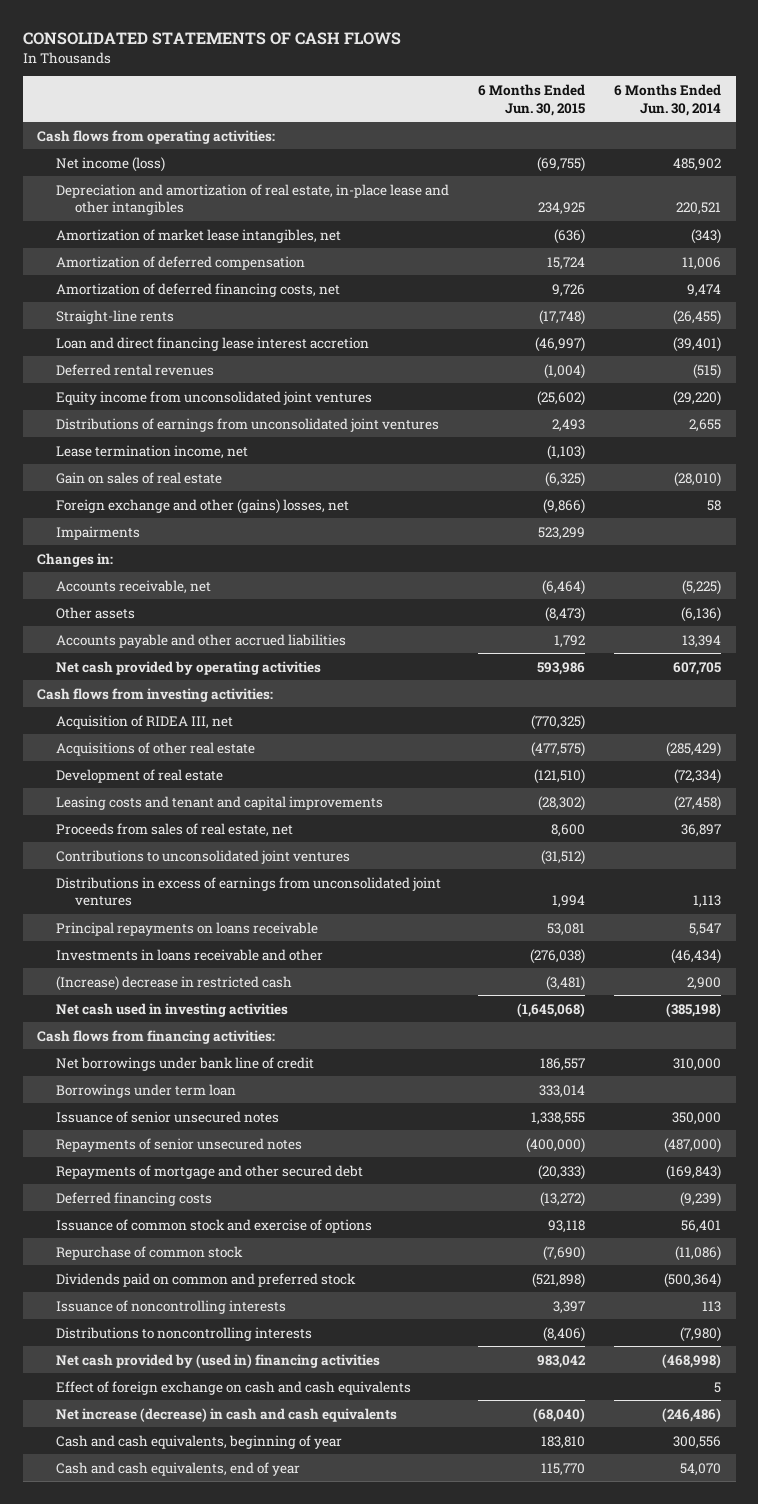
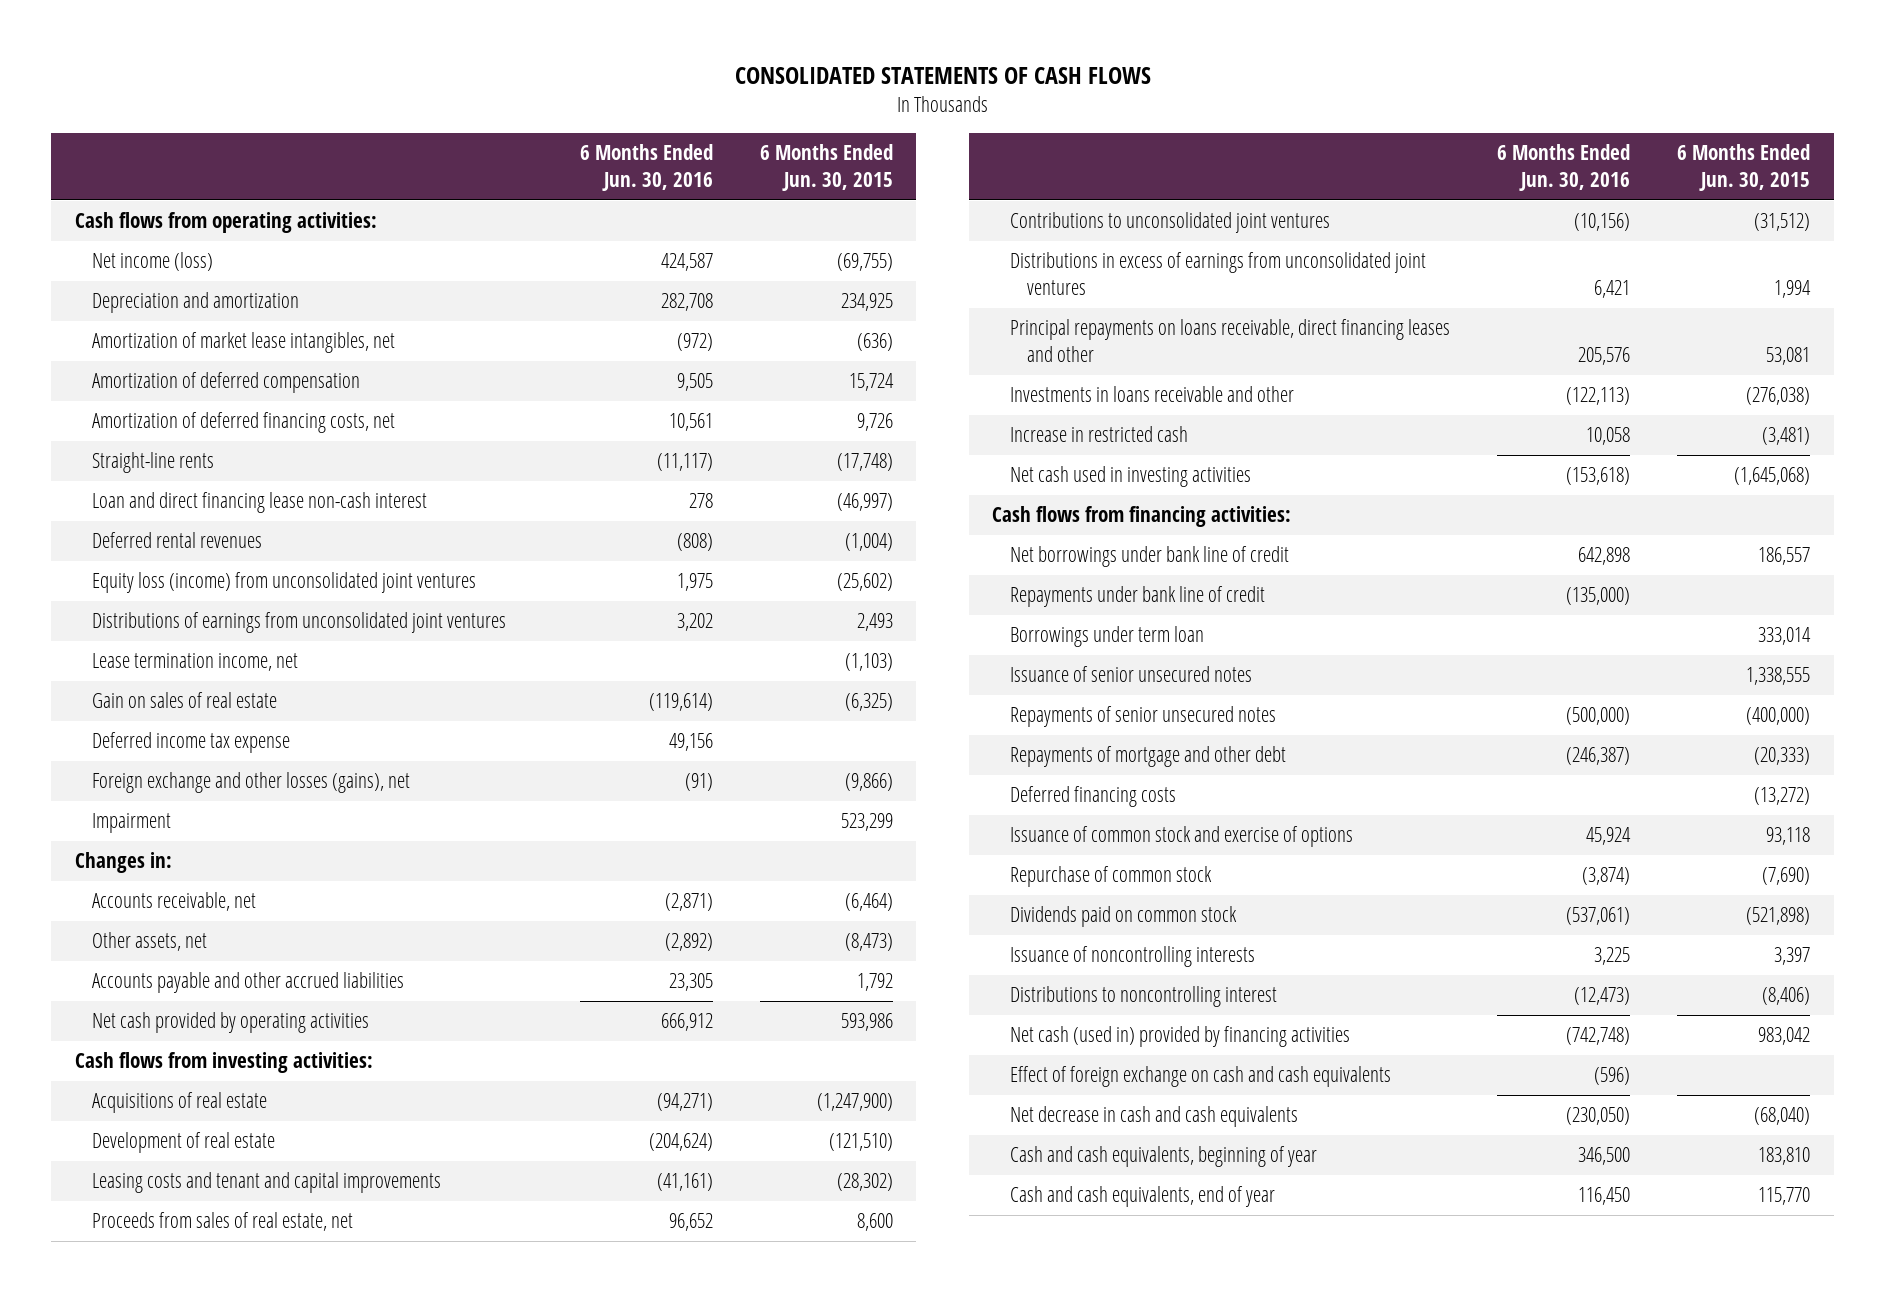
[614,83,722,116] 6 Months Ended Jun. 30, 2014 -> none
none -> [579,144,713,192] 6 Months Ended Jun. 30, 2016
[55,183,449,216] Depreciation and amortization of real estate, in-place lease and other intangibles -> [92,292,300,314] Depreciation and amortization
[55,336,369,351] Loan and direct financing lease interest accretion -> [92,492,428,514] Loan and direct financing lease non-cash interest
[55,390,372,405] Equity income from unconsolidated joint ventures -> [92,572,477,594] Equity loss (income) from unconsolidated joint ventures
none -> [92,732,291,754] Deferred income tax expense
[55,498,349,514] Foreign exchange and other (gains) losses, net -> [92,772,411,794] Foreign exchange and other losses (gains), net
[55,525,140,540] Impairments -> [92,813,172,834] Impairment
[55,606,135,619] Other assets -> [92,932,208,952] Other assets, net
[55,714,233,729] Acquisition of RIDEA III, net -> none
[55,741,255,756] Acquisitions of other real estate -> [92,1092,268,1114] Acquisitions of real estate
[530,741,585,757] (477,575) -> [816,1093,893,1112] (1,247,900)
[55,921,318,936] Principal repayments on loans receivable -> [1009,319,1450,363] Principal repayments on loans receivable, direct financing leases and other
[55,975,292,991] (Increase) decrease in restricted cash -> [1009,426,1188,443] Increase in restricted cash
none -> [1009,586,1265,608] Repayments under bank line of credit
[55,1164,363,1179] Repayments of mortgage and other secured debt -> [1009,746,1286,768] Repayments of mortgage and other debt
[55,1272,356,1287] Dividends paid on common and preferred stock -> [1009,906,1237,928] Dividends paid on common stock
[55,1326,312,1341] Distributions to noncontrolling interests -> [1009,986,1277,1008] Distributions to noncontrolling interest
[55,1353,380,1368] Net cash provided by (used in) financing activities -> [1009,1026,1350,1048] Net cash (used in) provided by financing activities
[55,1407,397,1422] Net increase (decrease) in cash and cash equivalents -> [1009,1106,1298,1128] Net decrease in cash and cash equivalents

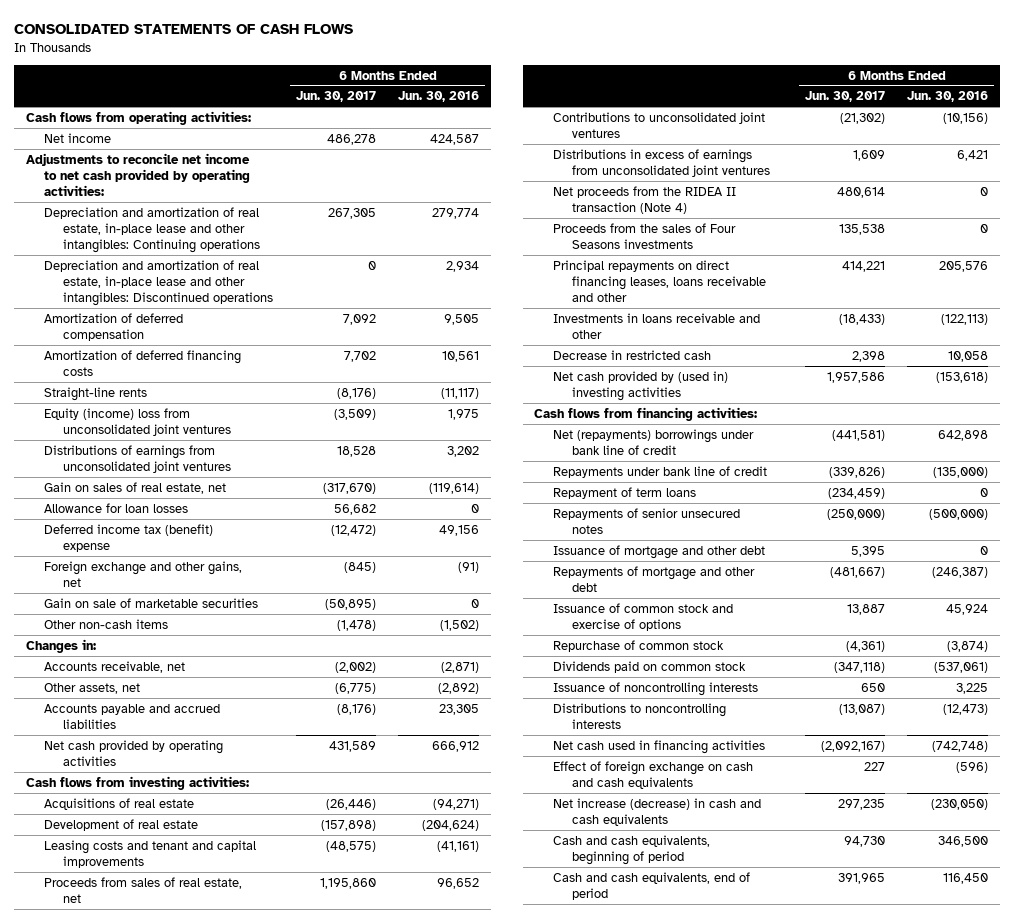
[759,144,893,192] 6 Months Ended Jun. 30, 2015 -> none
none -> [295,91,376,103] Jun. 30, 2017
[92,332,396,354] Amortization of market lease intangibles, net -> none
[92,252,214,272] Net income (loss) -> [44,132,112,143] Net income
none -> [25,152,251,197] Adjustments to reconcile net income to net cash provided by operating activities:
[92,292,300,314] Depreciation and amortization -> [44,206,261,254] Depreciation and amortization of real estate, in-place lease and other intangibles: Continuing operations
[660,293,713,312] 282,708 -> [432,207,480,219] 279,774
none -> [44,259,274,307] Depreciation and amortization of real estate, in-place lease and other intangibles: Discontinued operations
[92,412,396,434] Amortization of deferred financing costs, net -> [44,349,242,376] Amortization of deferred financing costs
[92,492,428,514] Loan and direct financing lease non-cash interest -> none
[92,532,263,549] Deferred rental revenues -> none
[92,572,477,594] Equity loss (income) from unconsolidated joint ventures -> [44,407,232,436] Equity (income) loss from unconsolidated joint ventures
[92,653,299,672] Lease termination income, net -> none
[92,813,172,834] Impairment -> none
[92,692,278,709] Gain on sales of real estate -> [44,481,227,494] Gain on sales of real estate, net
none -> [44,502,189,513] Allowance for loan losses
[92,732,291,754] Deferred income tax expense -> [44,523,214,552] Deferred income tax (benefit) expense
[92,772,411,794] Foreign exchange and other losses (gains), net -> [44,560,243,587] Foreign exchange and other gains, net
none -> [44,597,259,608] Gain on sale of marketable securities
none -> [44,618,169,629] Other non-cash items
[92,972,405,994] Accounts payable and other accrued liabilities -> [44,703,221,729] Accounts payable and accrued liabilities
none -> [553,185,737,214] Net proceeds from the RIDEA II transaction (Note 4)
none -> [553,222,737,249] Proceeds from the sales of Four Seasons investments
[1009,319,1450,363] Principal repayments on loans receivable, direct financing leases and other -> [553,259,767,303] Principal repayments on direct financing leases, loans receivable and other
[1009,426,1188,443] Increase in restricted cash -> [553,349,712,360] Decrease in restricted cash
[1009,466,1251,488] Net cash used in investing activities -> [553,370,729,401] Net cash provided by (used in) investing activities
[1009,546,1289,568] Net borrowings under bank line of credit -> [553,428,755,455] Net (repayments) borrowings under bank line of credit
[1009,626,1204,648] Borrowings under term loan -> none
[1009,666,1252,683] Issuance of senior unsecured notes -> none
none -> [553,486,697,499] Repayment of term loans
none -> [553,544,766,559] Issuance of mortgage and other debt
[1009,786,1176,808] Deferred financing costs -> none
[1009,986,1277,1008] Distributions to noncontrolling interest -> [553,702,727,729] Distributions to noncontrolling interests
[1009,1026,1350,1048] Net cash (used in) provided by financing activities -> [553,739,766,754] Net cash used in financing activities
[1009,1106,1298,1128] Net decrease in cash and cash equivalents -> [553,797,762,826] Net increase (decrease) in cash and cash equivalents
[1009,1146,1317,1168] Cash and cash equivalents, beginning of year -> [553,834,711,865] Cash and cash equivalents, beginning of period
[1009,1186,1275,1208] Cash and cash equivalents, end of year -> [553,871,751,900] Cash and cash equivalents, end of period

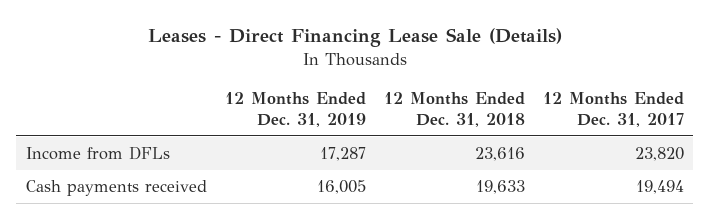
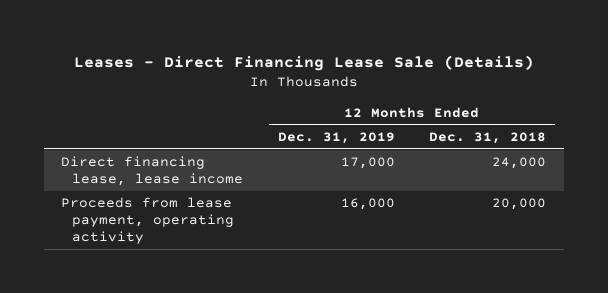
[543,92,685,127] 12 Months Ended Dec. 31, 2017 -> none
[25,146,170,161] Income from DFLs -> none
[25,180,207,197] Cash payments received -> none
none -> [61,156,243,187] Direct financing lease, lease income
none -> [61,197,234,245] Proceeds from lease payment, operating activity

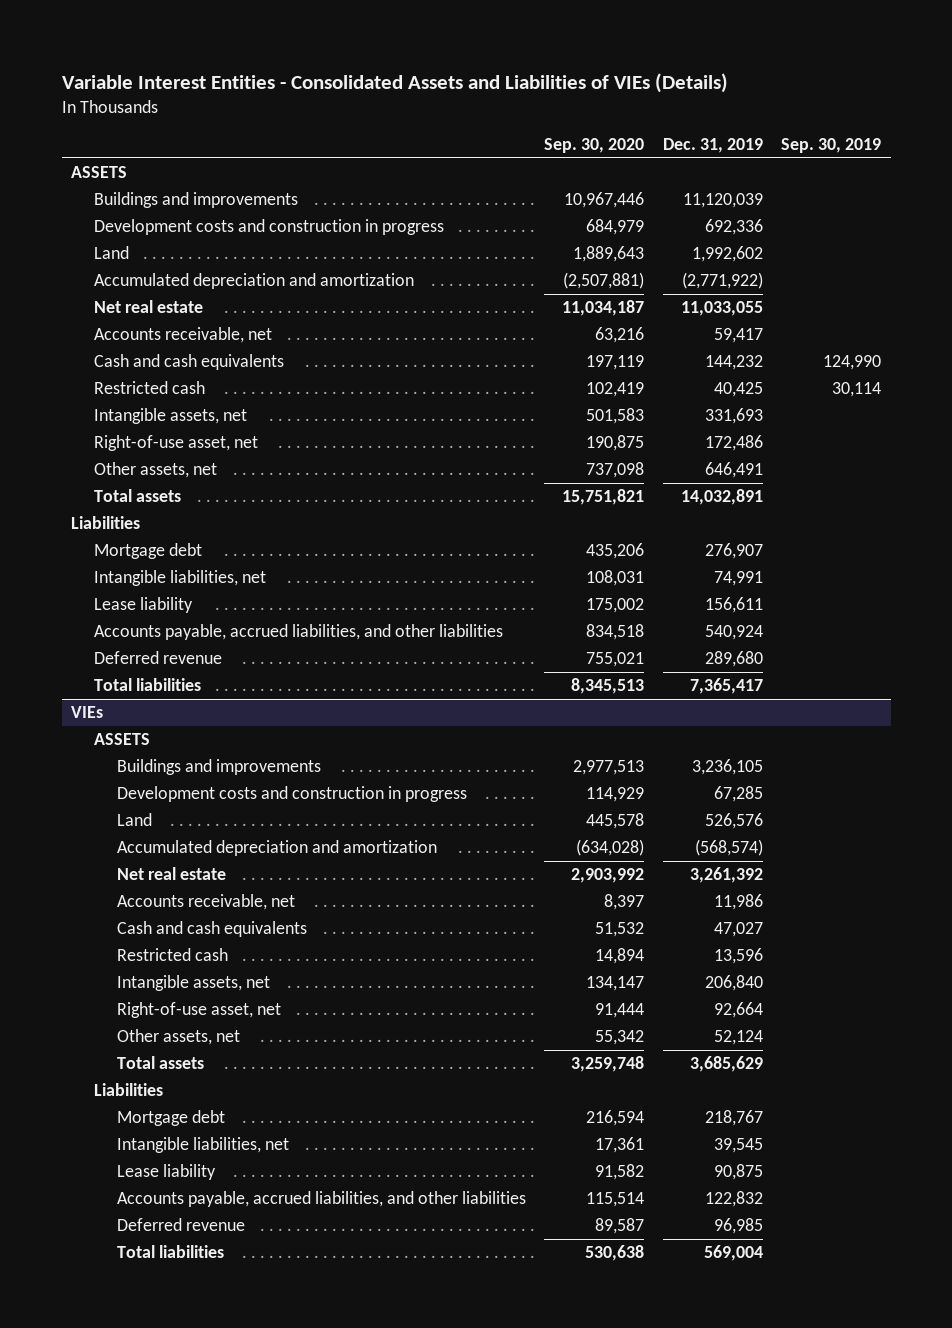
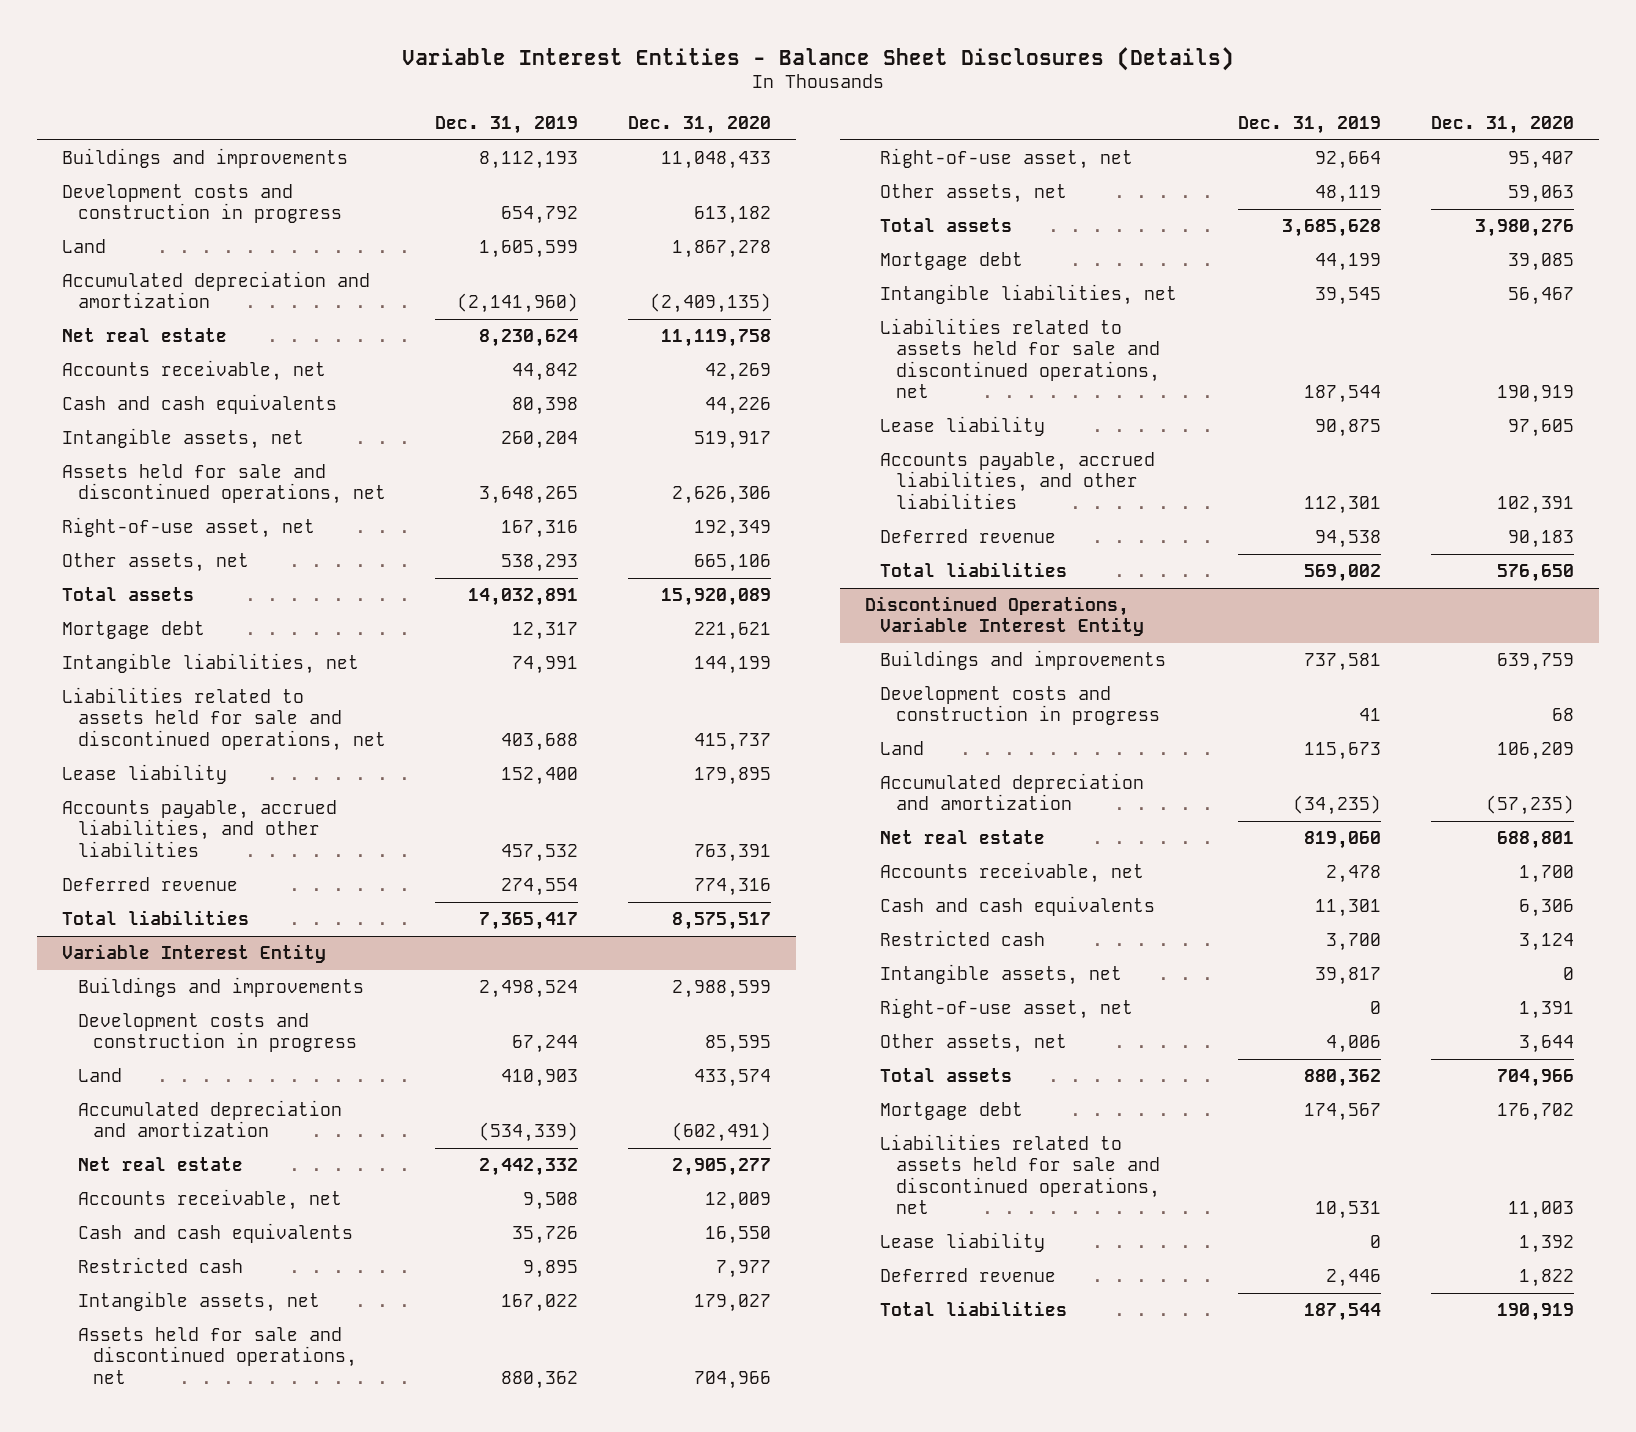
[61,73,728,94] Variable Interest Entities - Consolidated Assets and Liabilities of VIEs (Details) -> [401,46,1234,71] Variable Interest Entities - Balance Sheet Disclosures (Details)
[544,137,645,153] Sep. 30, 2020 -> none
[781,137,882,153] Sep. 30, 2019 -> none
none -> [628,115,772,134] Dec. 31, 2020
[70,166,127,179] ASSETS -> none
[93,381,205,395] Restricted cash -> none
[682,193,763,209] 11,120,039 -> [479,151,579,170] 8,112,193
[704,219,763,236] 692,336 -> [501,206,579,225] 654,792
[691,246,763,263] 1,992,602 -> [479,240,579,259] 1,605,599
[681,272,763,290] (2,771,922) -> [457,293,579,314] (2,141,960)
[680,301,763,317] 11,033,055 -> [479,329,579,348] 8,230,624
[713,328,763,344] 59,417 -> [512,363,579,382] 44,842
[704,355,763,371] 144,232 -> [512,397,579,416] 80,398
[704,408,763,425] 331,693 -> [501,431,579,450] 260,204
none -> [62,464,386,505] Assets held for sale and discontinued operations, net
[704,435,763,452] 172,486 -> [501,520,579,539] 167,316
[704,462,763,479] 646,491 -> [501,554,579,573] 538,293
[70,516,140,530] Liabilities -> none
[704,543,763,560] 276,907 -> [512,622,579,641] 12,317
none -> [62,687,386,751] Liabilities related to assets held for sale and discontinued operations, net
[704,597,763,614] 156,611 -> [501,767,579,786] 152,400
[704,625,763,641] 540,924 -> [501,843,579,862] 457,532
[704,651,763,668] 289,680 -> [501,878,579,897] 274,554
[70,706,103,719] VIEs -> none
[93,733,150,746] ASSETS -> none
none -> [62,944,327,964] Variable Interest Entity
[691,759,763,776] 3,236,105 -> [479,980,579,999] 2,498,524
[713,786,763,803] 67,285 -> [512,1035,579,1054] 67,244
[704,813,763,830] 526,576 -> [501,1069,579,1088] 410,903
[694,839,763,857] (568,574) -> [479,1122,579,1143] (534,339)
[689,867,763,884] 3,261,392 -> [479,1158,579,1177] 2,442,332
[713,894,763,911] 11,986 -> [523,1192,579,1211] 9,508
[713,922,763,938] 47,027 -> [512,1226,579,1245] 35,726
[713,948,763,965] 13,596 -> [523,1260,579,1279] 9,895
[704,975,763,992] 206,840 -> [501,1294,579,1313] 167,022
none -> [77,1327,358,1384] Assets held for sale and discontinued operations, net
[93,1083,163,1097] Liabilities -> none
[713,1030,763,1046] 52,124 -> [1315,185,1382,204] 48,119
[689,1056,763,1073] 3,685,629 -> [1282,219,1382,238] 3,685,628
[704,1110,763,1127] 218,767 -> [1315,253,1382,272] 44,199
none -> [880,318,1160,399] Liabilities related to assets held for sale and discontinued operations, net
[704,1191,763,1208] 122,832 -> [1304,495,1382,514] 112,301
[713,1218,763,1235] 96,985 -> [1315,530,1382,549] 94,538
[703,1245,763,1262] 569,004 -> [1304,564,1382,583] 569,002
none -> [864,596,1145,637] Discontinued Operations, Variable Interest Entity
none -> [880,650,1167,671] Buildings and improvements
none -> [880,686,1160,726] Development costs and construction in progress
none -> [880,741,925,756] Land
none -> [880,773,1145,811] Accumulated depreciation and amortization
none -> [880,830,1046,845] Net real estate
none -> [880,862,1145,884] Accounts receivable, net
none -> [880,896,1156,917] Cash and cash equivalents
none -> [880,930,1046,947] Restricted cash
none -> [880,964,1123,986] Intangible assets, net
none -> [880,998,1134,1020] Right-of-use asset, net
none -> [880,1034,1068,1054] Other assets, net
none -> [880,1068,1013,1083] Total assets
none -> [880,1102,1024,1121] Mortgage debt
none -> [880,1134,1160,1215] Liabilities related to assets held for sale and discontinued operations, net
none -> [880,1232,1046,1253] Lease liability
none -> [880,1268,1057,1283] Deferred revenue
none -> [880,1301,1068,1317] Total liabilities

